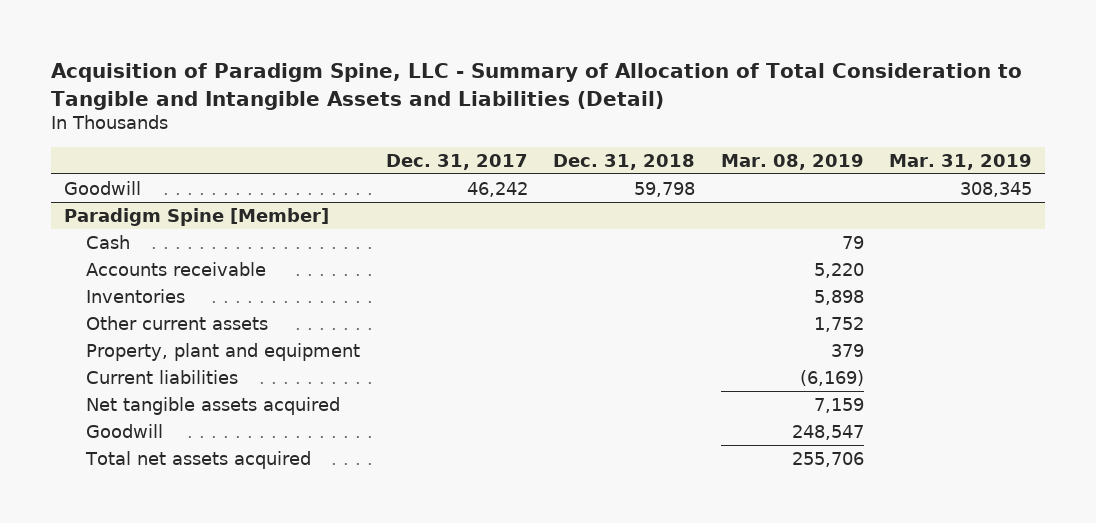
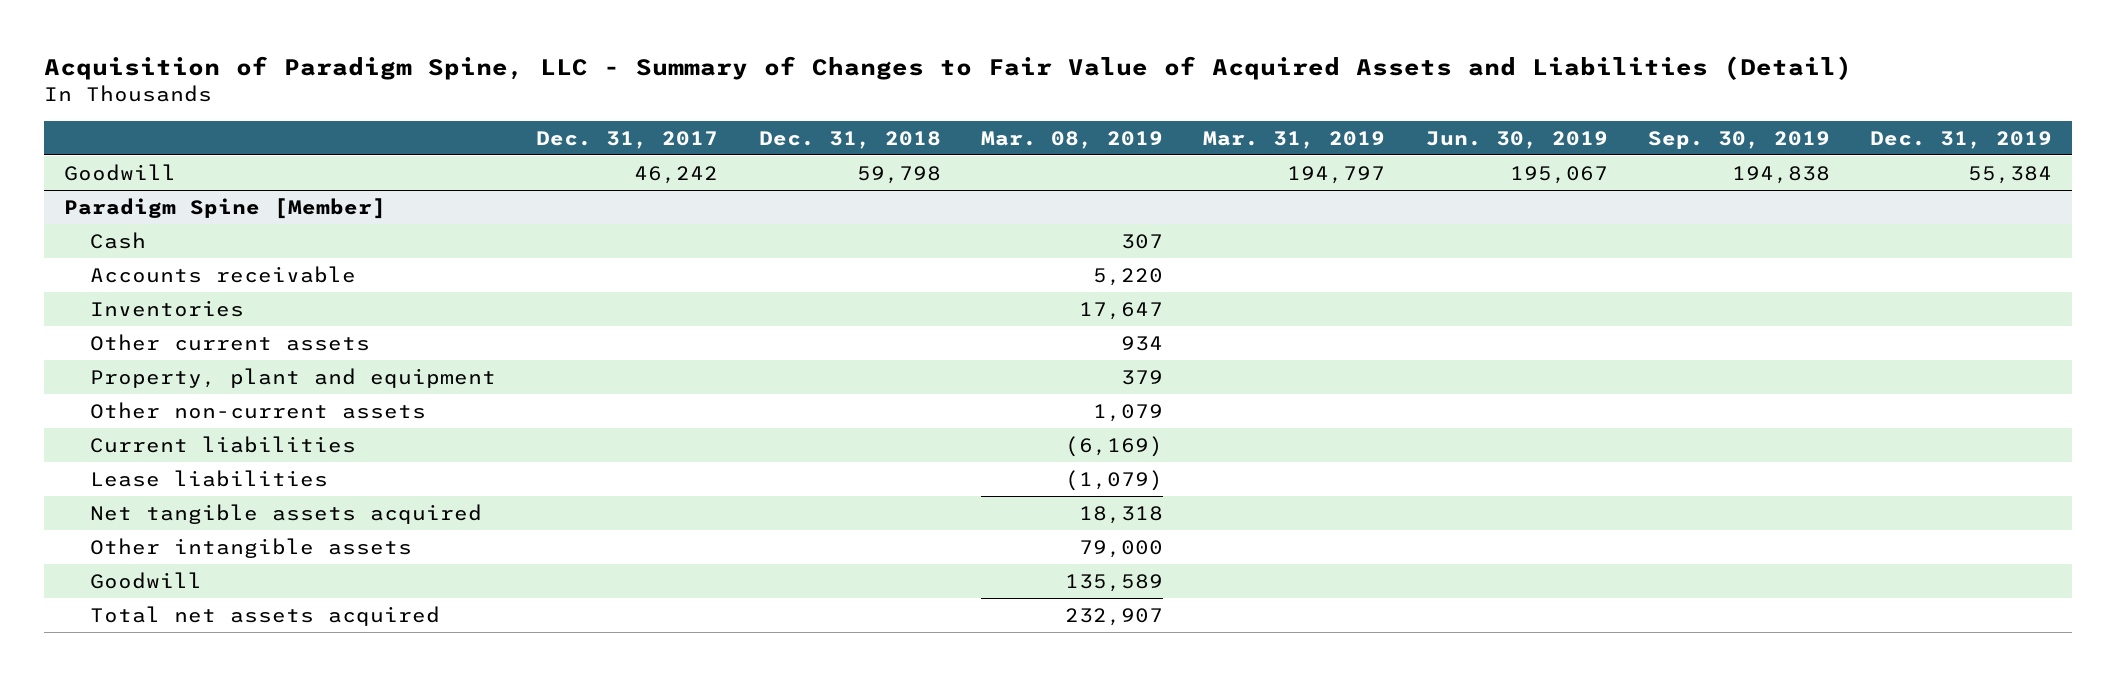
[51,63,1023,110] Acquisition of Paradigm Spine, LLC - Summary of Allocation of Total Consideration to Tangible and Intangible Assets and Liabilities (Detail) -> [44,55,1853,80] Acquisition of Paradigm Spine, LLC - Summary of Changes to Fair Value of Acquired Assets and Liabilities (Detail)
none -> [1425,130,1608,149] Jun. 30, 2019
none -> [1647,130,1830,149] Sep. 30, 2019
none -> [1870,130,2053,149] Dec. 31, 2019
[960,182,1033,198] 308,345 -> [1287,165,1386,184] 194,797
[841,236,864,250] 79 -> [1120,233,1163,249] 307
[813,290,864,306] 5,898 -> [1078,301,1163,320] 17,647
[813,317,864,333] 1,752 -> [1120,335,1163,351] 934
none -> [89,401,426,419] Other non-current assets
none -> [89,469,328,487] Lease liabilities
[813,398,864,414] 7,159 -> [1078,505,1163,524] 18,318
none -> [89,537,412,558] Other intangible assets
[791,425,864,441] 248,547 -> [1064,573,1163,592] 135,589
[791,452,864,468] 255,706 -> [1064,607,1163,626] 232,907

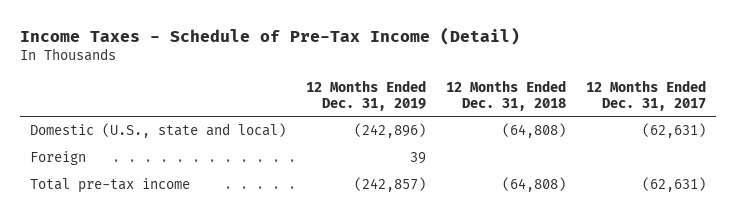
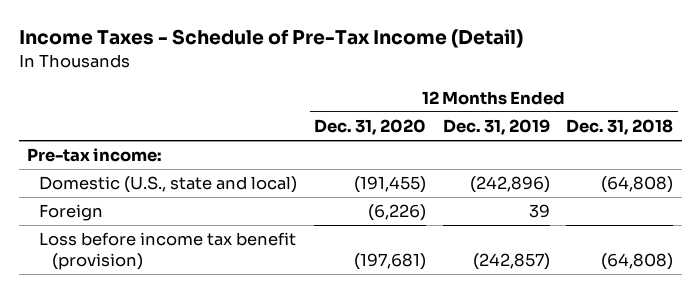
[585,79,706,111] 12 Months Ended Dec. 31, 2017 -> none
none -> [314,119,427,136] Dec. 31, 2020
none -> [26,148,162,163] Pre-tax income:
[30,178,191,194] Total pre-tax income -> [39,232,297,270] Loss before income tax benefit (provision)

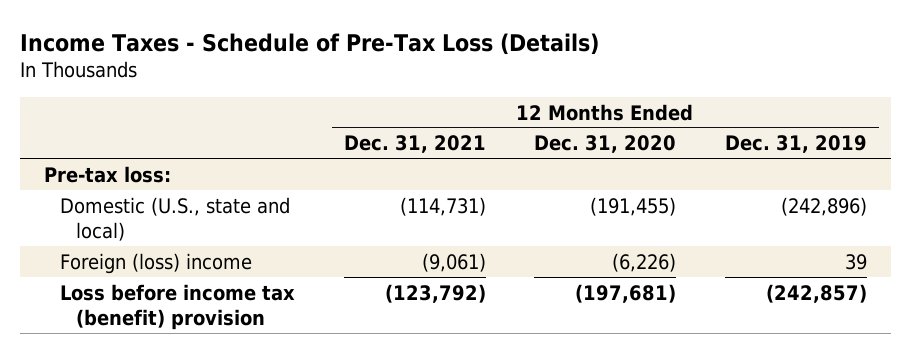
[18,29,523,49] Income Taxes - Schedule of Pre-Tax Income (Detail) -> [20,32,600,55] Income Taxes - Schedule of Pre-Tax Loss (Details)
[566,119,674,136] Dec. 31, 2018 -> none
none -> [343,135,486,154] Dec. 31, 2021
[26,148,162,163] Pre-tax income: -> [44,165,172,183] Pre-tax loss:
[39,204,104,222] Foreign -> [59,252,252,274] Foreign (loss) income
[39,232,297,270] Loss before income tax benefit (provision) -> [59,283,295,330] Loss before income tax (benefit) provision

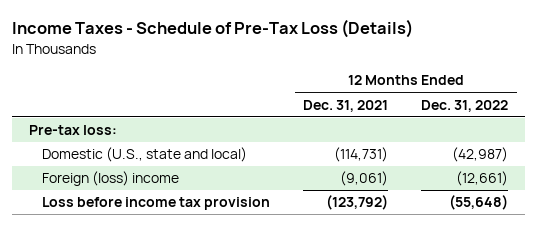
[534,135,677,154] Dec. 31, 2020 -> none
[725,135,868,154] Dec. 31, 2019 -> none
none -> [421,99,509,112] Dec. 31, 2022
[59,283,295,330] Loss before income tax (benefit) provision -> [41,197,270,211] Loss before income tax provision

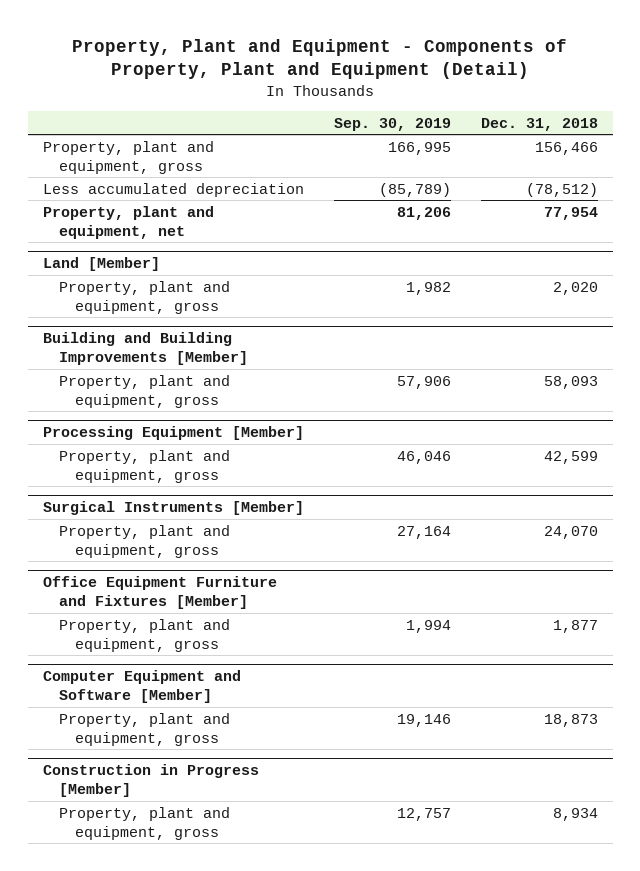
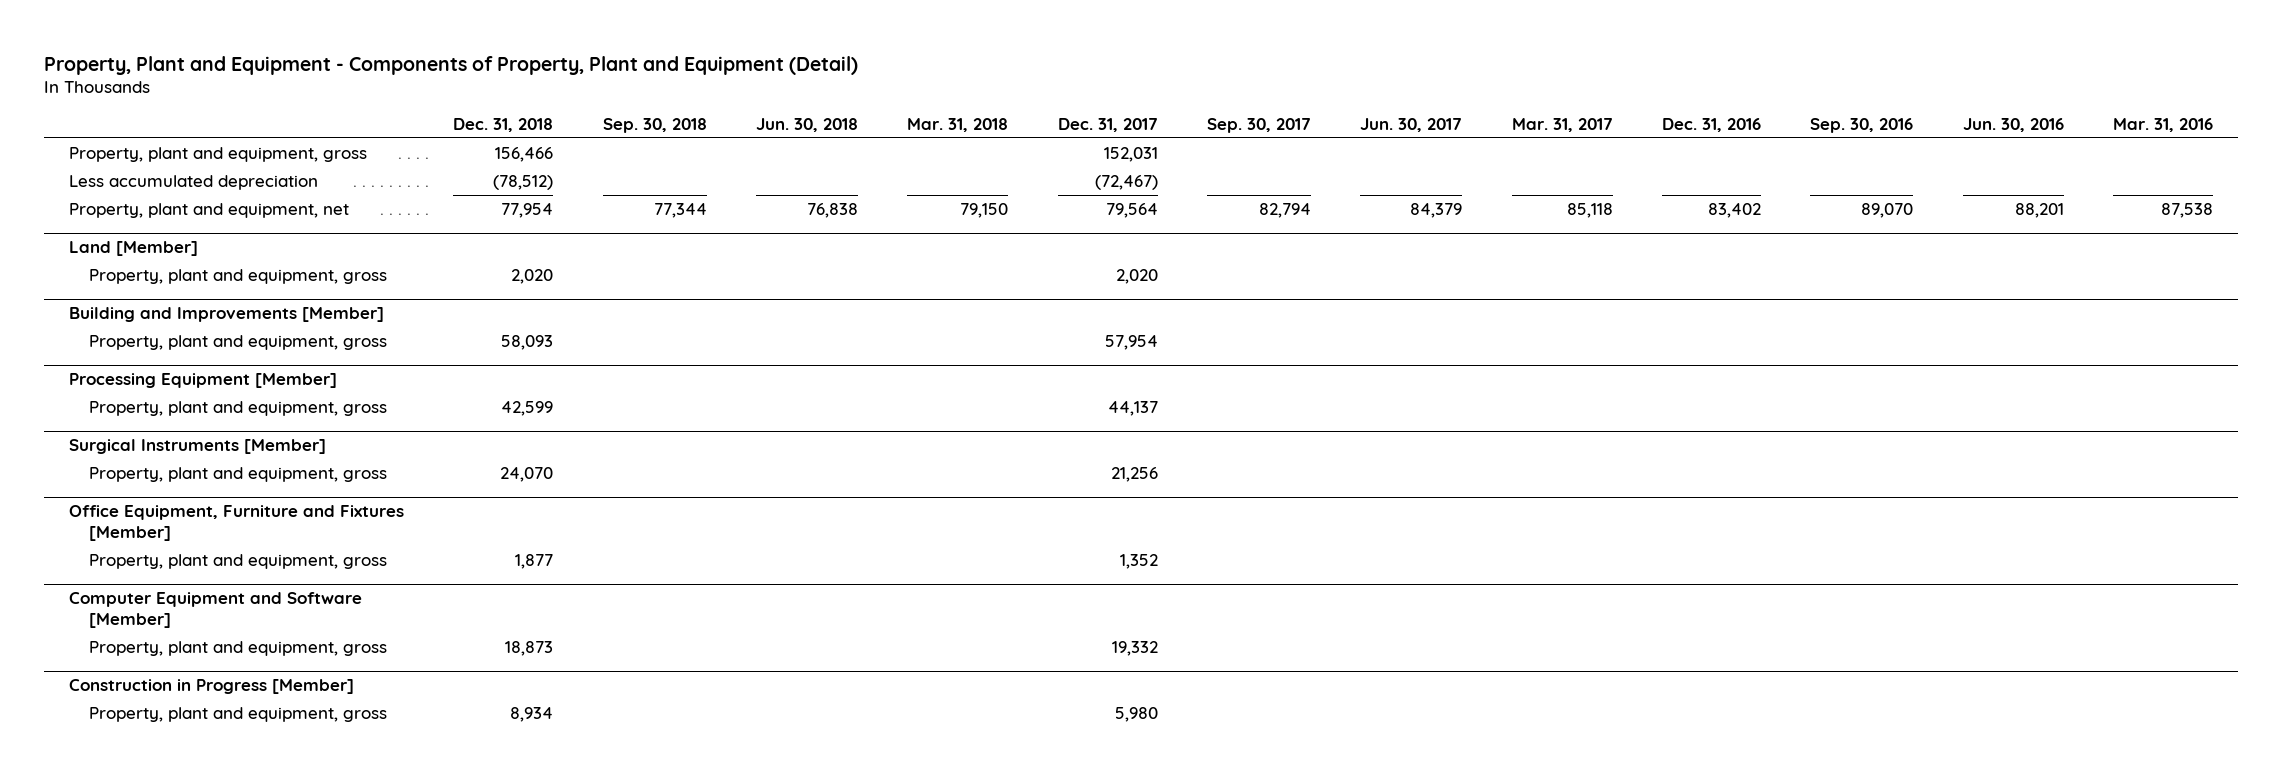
[333,117,451,131] Sep. 30, 2019 -> none
none -> [602,118,707,134] Sep. 30, 2018
none -> [756,118,859,133] Jun. 30, 2018
none -> [907,118,1009,133] Mar. 31, 2018
none -> [1057,118,1158,133] Dec. 31, 2017
none -> [1207,118,1312,134] Sep. 30, 2017
none -> [1360,118,1463,133] Jun. 30, 2017
none -> [1511,118,1613,133] Mar. 31, 2017
none -> [1662,118,1762,133] Dec. 31, 2016
none -> [1810,118,1914,134] Sep. 30, 2016
none -> [1962,118,2064,133] Jun. 30, 2016
none -> [2113,118,2214,133] Mar. 31, 2016
[42,332,248,366] Building and Building Improvements [Member] -> [69,307,385,323] Building and Improvements [Member]
[42,576,277,610] Office Equipment Furniture and Fixtures [Member] -> [69,505,405,542] Office Equipment, Furniture and Fixtures [Member]

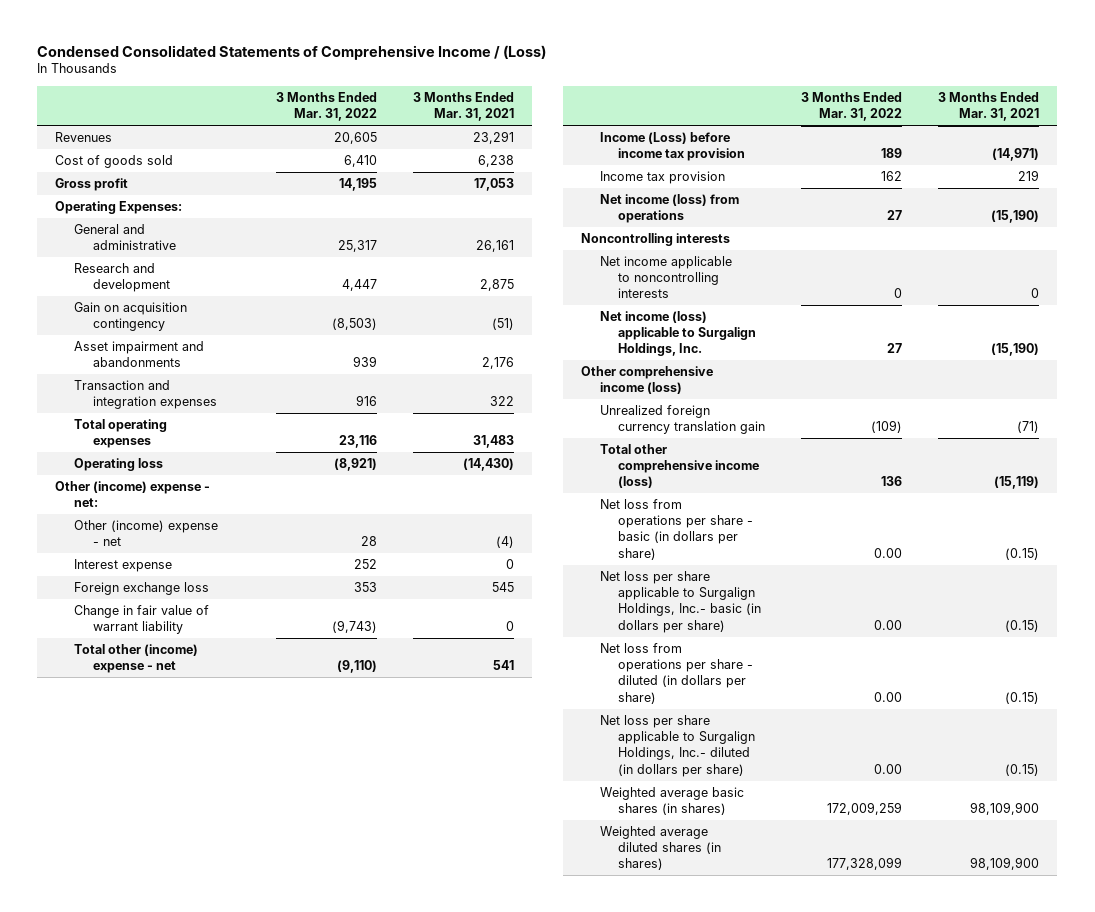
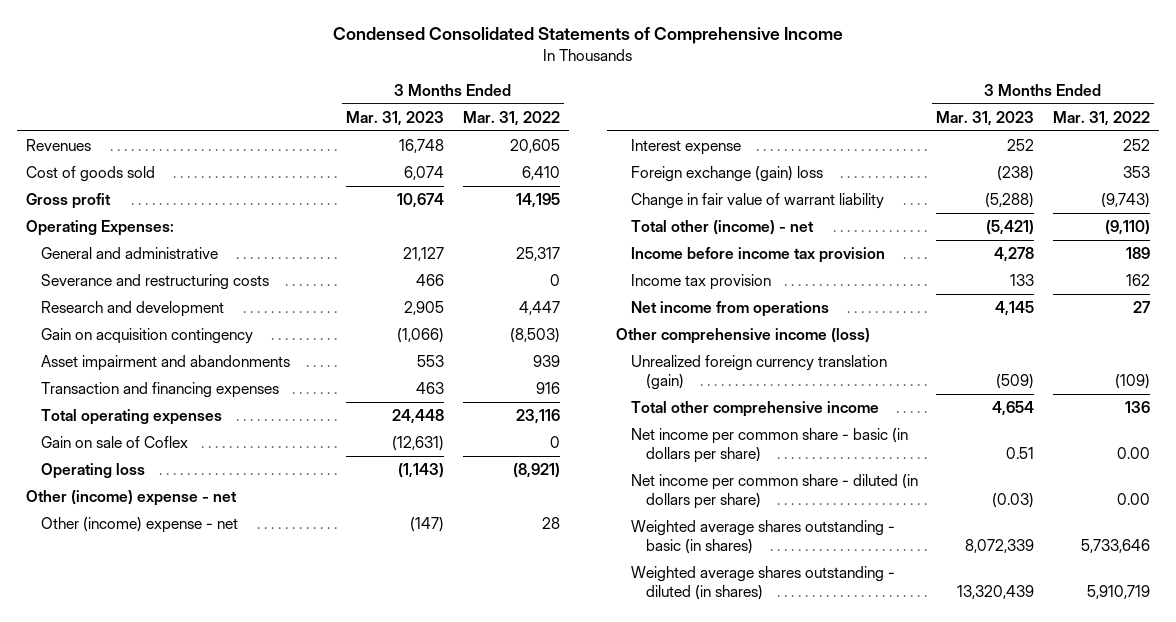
[37,44,547,60] Condensed Consolidated Statements of Comprehensive Income / (Loss) -> [332,27,843,45] Condensed Consolidated Statements of Comprehensive Income
[412,92,514,122] 3 Months Ended Mar. 31, 2021 -> none
none -> [346,110,445,126] Mar. 31, 2023
none -> [40,274,269,291] Severance and restructuring costs
[73,380,217,410] Transaction and integration expenses -> [40,382,279,399] Transaction and financing expenses
none -> [40,436,188,449] Gain on sale of Coflex
[55,481,211,508] Other (income) expense - net: -> [25,490,237,507] Other (income) expense - net
[73,582,209,596] Foreign exchange loss -> [630,166,823,183] Foreign exchange (gain) loss
[73,644,198,674] Total other (income) expense - net -> [630,220,814,236] Total other (income) - net
[599,132,746,162] Income (Loss) before income tax provision -> [630,247,885,264] Income before income tax provision
[599,194,739,224] Net income (loss) from operations -> none
[580,233,730,247] Noncontrolling interests -> none
[599,256,732,299] Net income applicable to noncontrolling interests -> none
[599,311,757,357] Net income (loss) applicable to Surgalign Holdings, Inc. -> [630,301,829,318] Net income from operations
[599,499,754,560] Net loss from operations per share - basic (in dollars per share) -> none
[599,643,754,704] Net loss from operations per share - diluted (in dollars per share) -> none
[599,405,766,435] Unrealized foreign currency translation gain -> [630,355,887,391] Unrealized foreign currency translation (gain)
[599,444,760,489] Total other comprehensive income (loss) -> [630,401,879,418] Total other comprehensive income
[599,571,762,633] Net loss per share applicable to Surgalign Holdings, Inc.- basic (in dollars per share) -> [630,428,908,464] Net income per common share - basic (in dollars per share)
[599,715,756,777] Net loss per share applicable to Surgalign Holdings, Inc.- diluted (in dollars per share) -> [630,474,918,510] Net income per common share - diluted (in dollars per share)
[599,787,744,816] Weighted average basic shares (in shares) -> [630,520,895,555] Weighted average shares outstanding - basic (in shares)
[827,802,903,816] 172,009,259 -> [1080,539,1150,554] 5,733,646
[599,826,722,871] Weighted average diluted shares (in shares) -> [630,566,895,601] Weighted average shares outstanding - diluted (in shares)
[827,857,903,871] 177,328,099 -> [1086,585,1150,600] 5,910,719

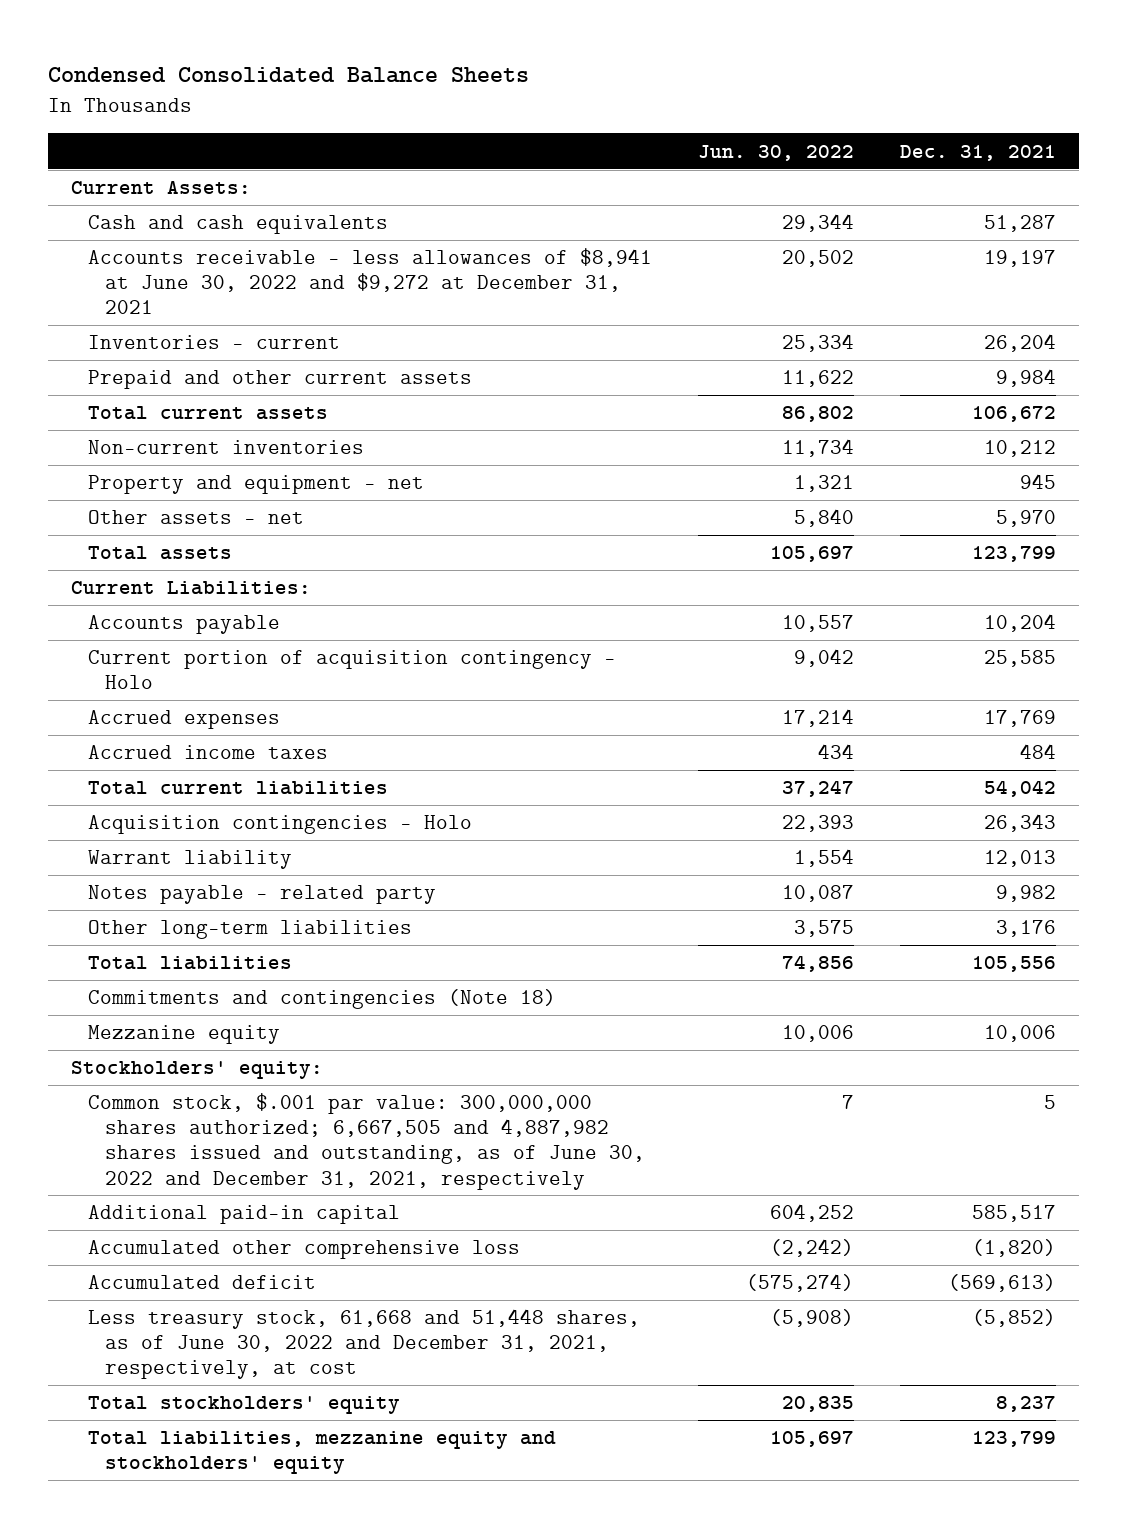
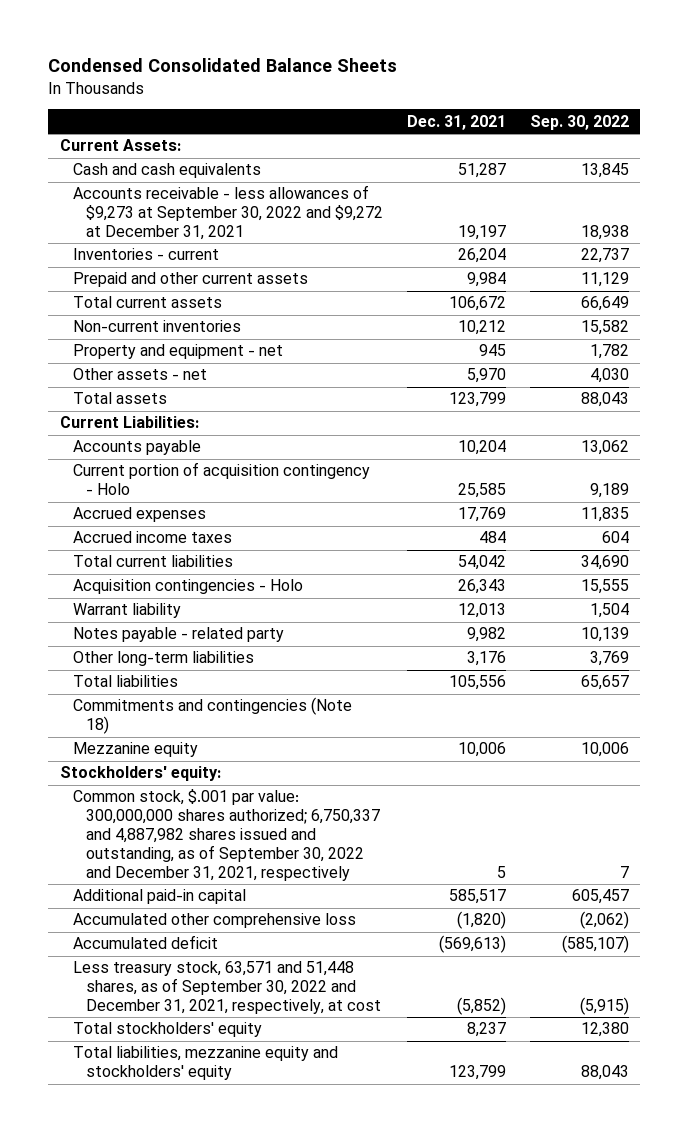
[697,144,854,161] Jun. 30, 2022 -> none
none -> [529,114,629,130] Sep. 30, 2022
[87,248,652,315] Accounts receivable - less allowances of $8,941 at June 30, 2022 and $9,272 at December 31, 2021 -> [72,185,384,241] Accounts receivable - less allowances of $9,273 at September 30, 2022 and $9,272 at December 31, 2021
[87,1093,645,1190] Common stock, $.001 par value: 300,000,000 shares authorized; 6,667,505 and 4,887,982 shares issued and outstanding, as of June 30, 2022 and December 31, 2021, respectively -> [72,789,381,881] Common stock, $.001 par value: 300,000,000 shares authorized; 6,750,337 and 4,887,982 shares issued and outstanding, as of September 30, 2022 and December 31, 2021, respectively
[87,1309,640,1380] Less treasury stock, 61,668 and 51,448 shares, as of June 30, 2022 and December 31, 2021, respectively, at cost -> [72,961,382,1015] Less treasury stock, 63,571 and 51,448 shares, as of September 30, 2022 and December 31, 2021, respectively, at cost

